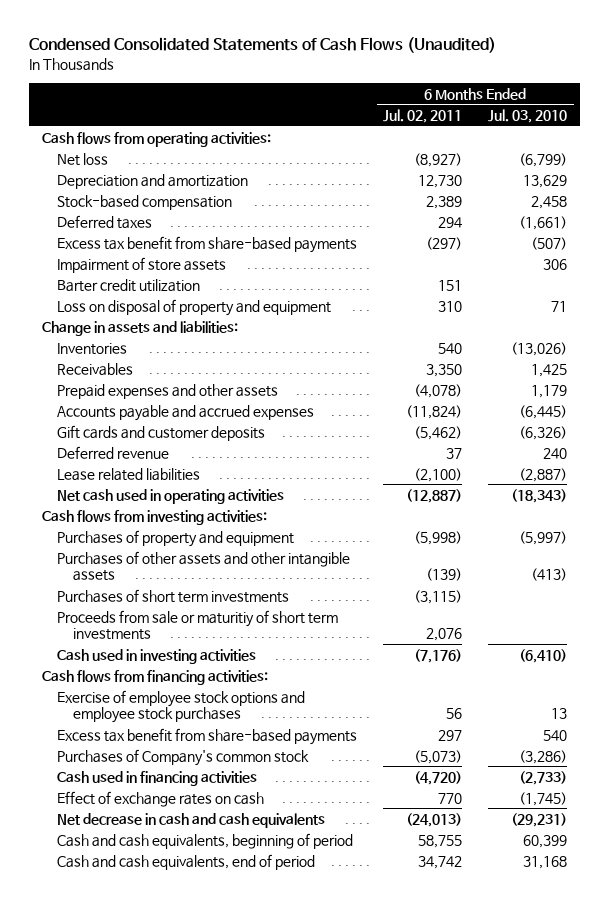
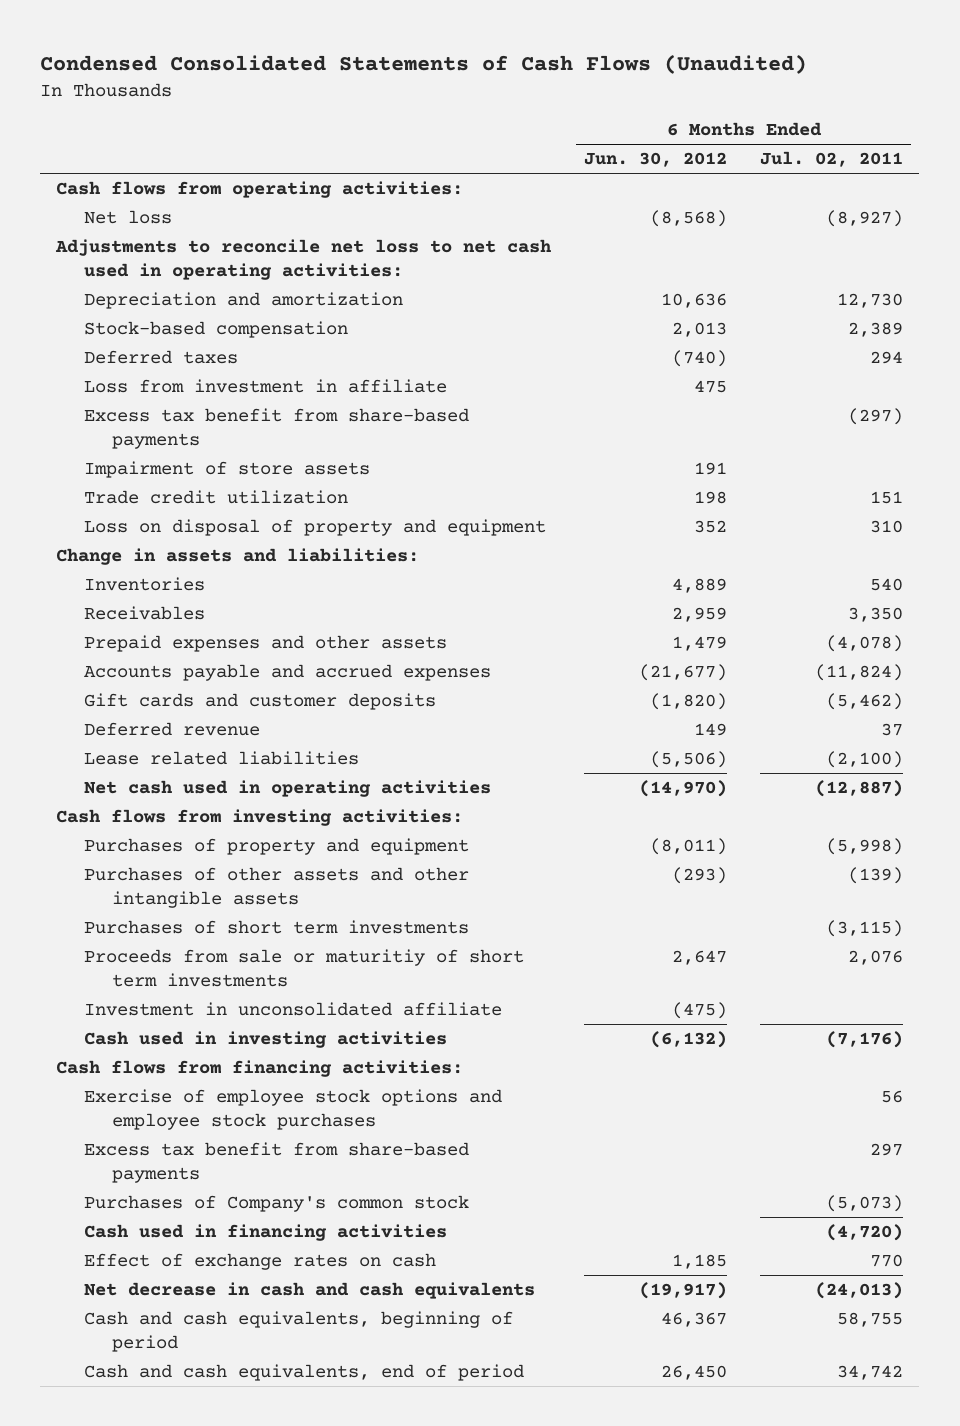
[488,108,568,123] Jul. 03, 2010 -> none
none -> [584,152,728,168] Jun. 30, 2012
none -> [55,239,553,280] Adjustments to reconcile net loss to net cash used in operating activities:
none -> [84,379,448,394] Loss from investment in affiliate
[57,278,201,292] Barter credit utilization -> [84,490,349,505] Trade credit utilization
none -> [84,1002,503,1017] Investment in unconsolidated affiliate

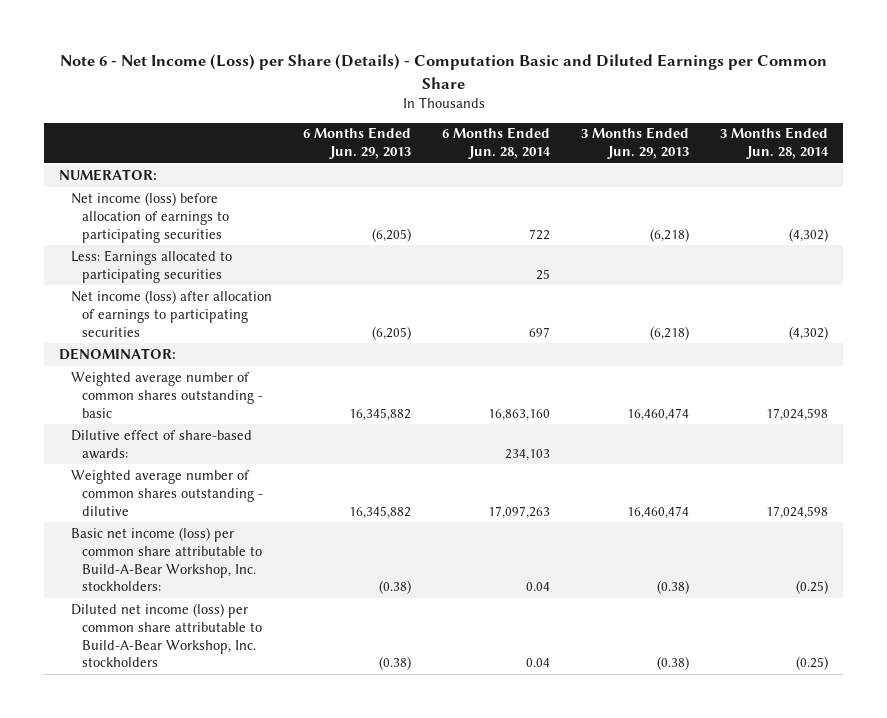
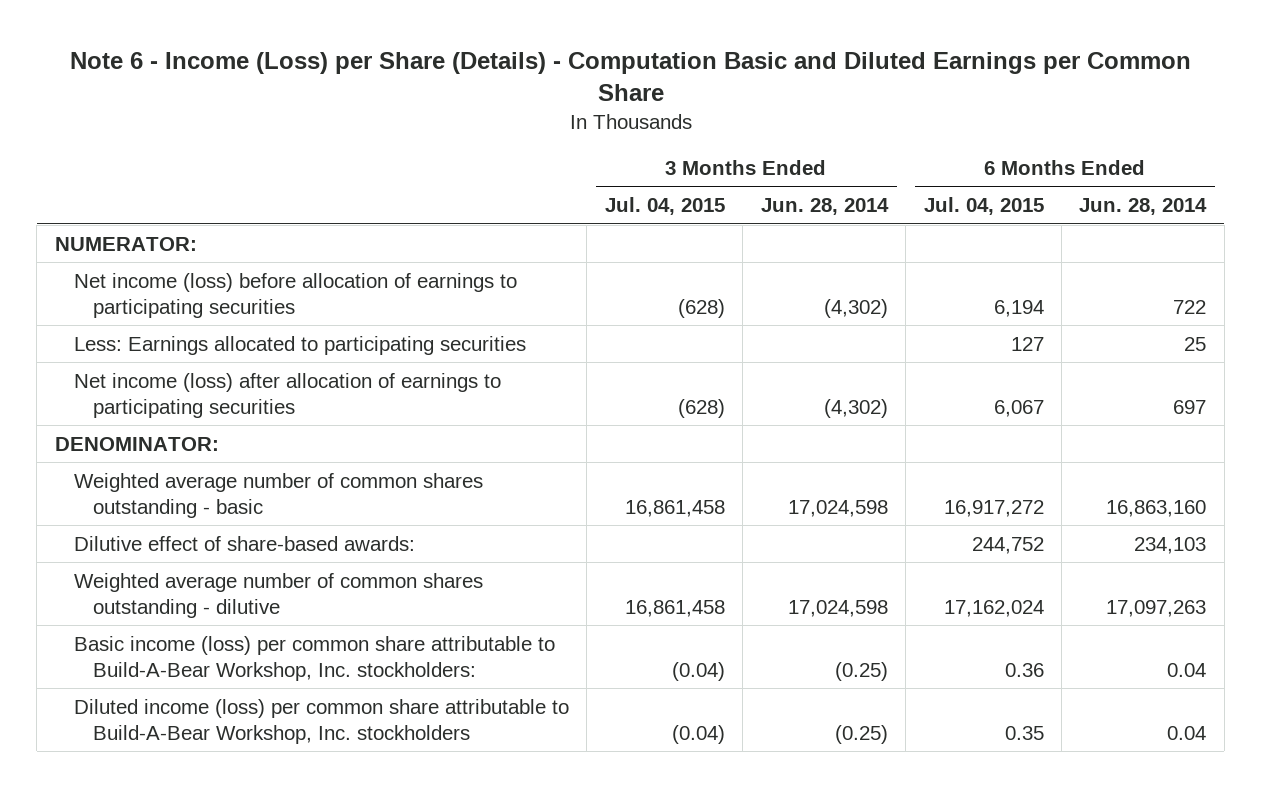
[59,54,827,89] Note 6 - Net Income (Loss) per Share (Details) - Computation Basic and Diluted Earnings per Common Share -> [69,51,1191,101] Note 6 - Income (Loss) per Share (Details) - Computation Basic and Diluted Earnings per Common Share
[302,127,411,160] 6 Months Ended Jun. 29, 2013 -> none
[580,127,689,160] 3 Months Ended Jun. 29, 2013 -> none
none -> [604,197,725,216] Jul. 04, 2015
none -> [923,197,1044,216] Jul. 04, 2015
[70,526,262,592] Basic net income (loss) per common share attributable to Build-A-Bear Workshop, Inc. stockholders: -> [74,635,556,681] Basic income (loss) per common share attributable to Build-A-Bear Workshop, Inc. stockholders:
[70,602,262,668] Diluted net income (loss) per common share attributable to Build-A-Bear Workshop, Inc. stockholders -> [74,698,570,744] Diluted income (loss) per common share attributable to Build-A-Bear Workshop, Inc. stockholders

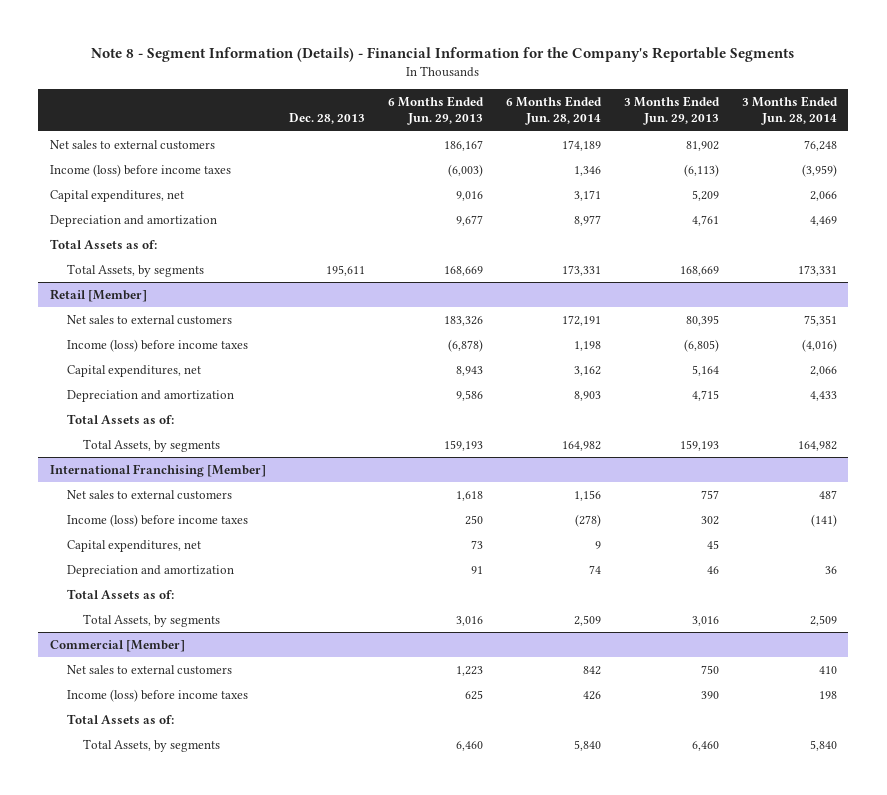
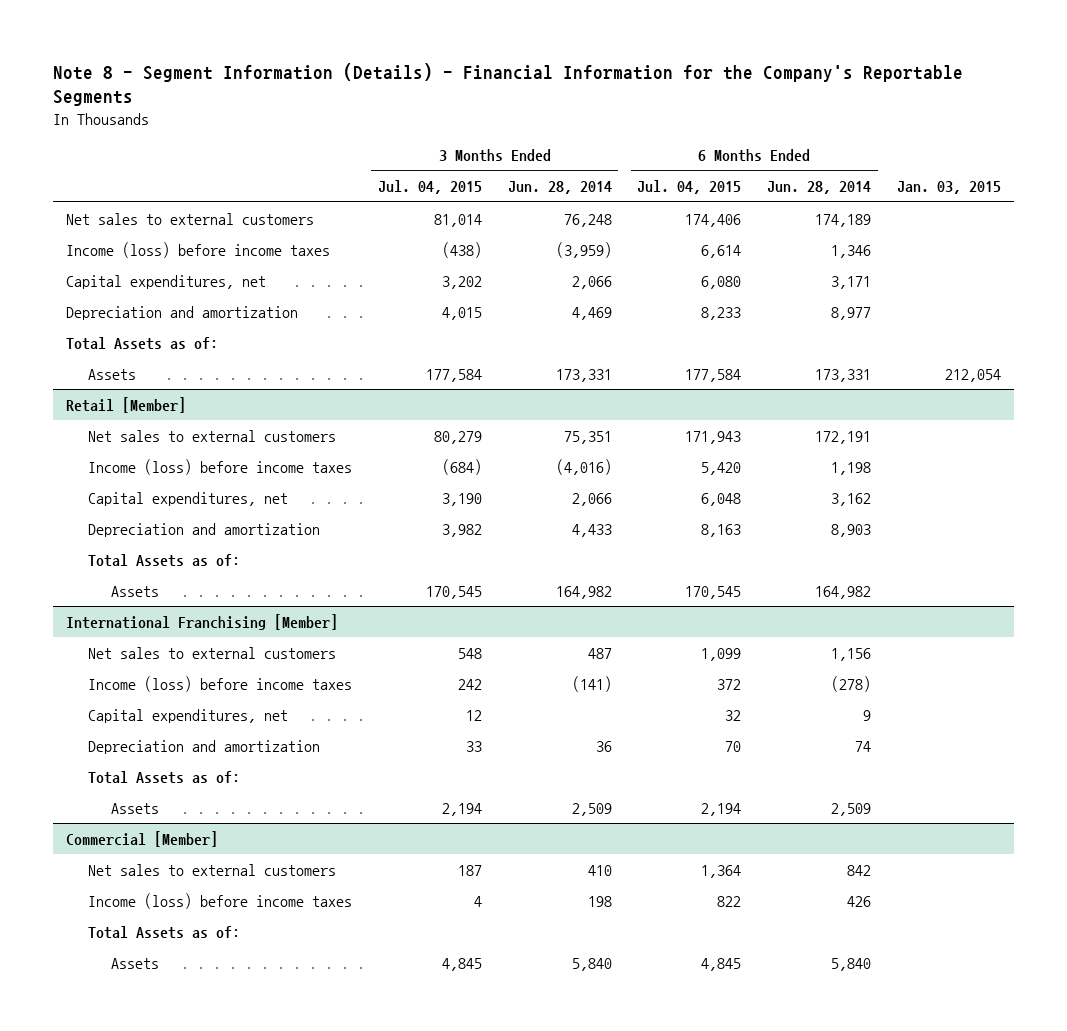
[288,113,365,125] Dec. 28, 2013 -> none
[387,95,484,126] 6 Months Ended Jun. 29, 2013 -> none
[623,95,720,126] 3 Months Ended Jun. 29, 2013 -> none
none -> [377,180,482,195] Jul. 04, 2015
none -> [637,180,742,195] Jul. 04, 2015
none -> [896,181,1001,195] Jan. 03, 2015
[66,263,204,277] Total Assets, by segments -> [88,368,137,380] Assets
[83,438,221,452] Total Assets, by segments -> [110,585,159,597] Assets
[83,613,221,627] Total Assets, by segments -> [110,802,159,814] Assets
[83,738,221,752] Total Assets, by segments -> [110,957,159,969] Assets

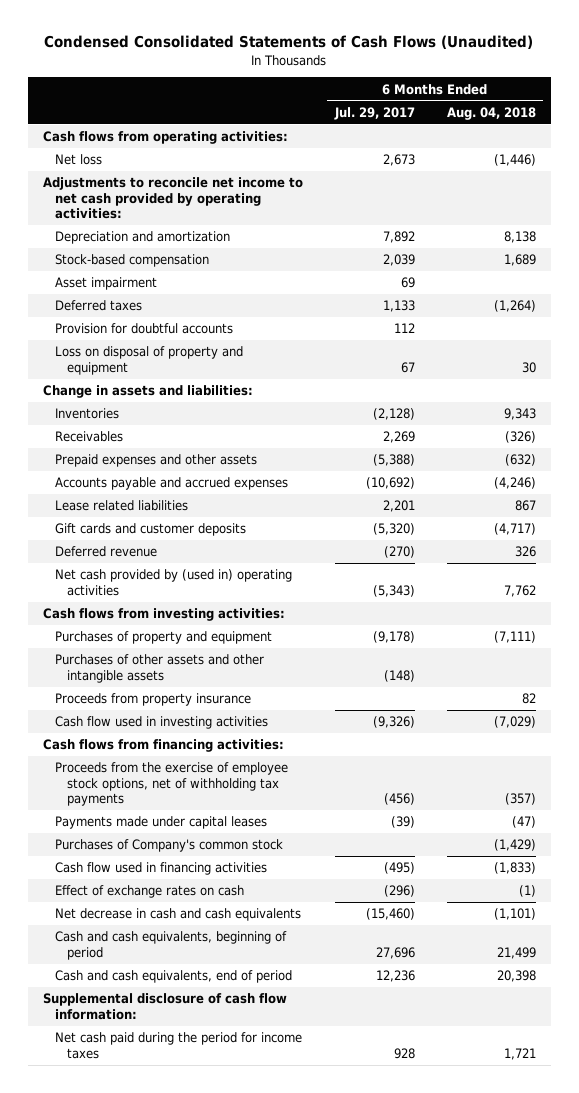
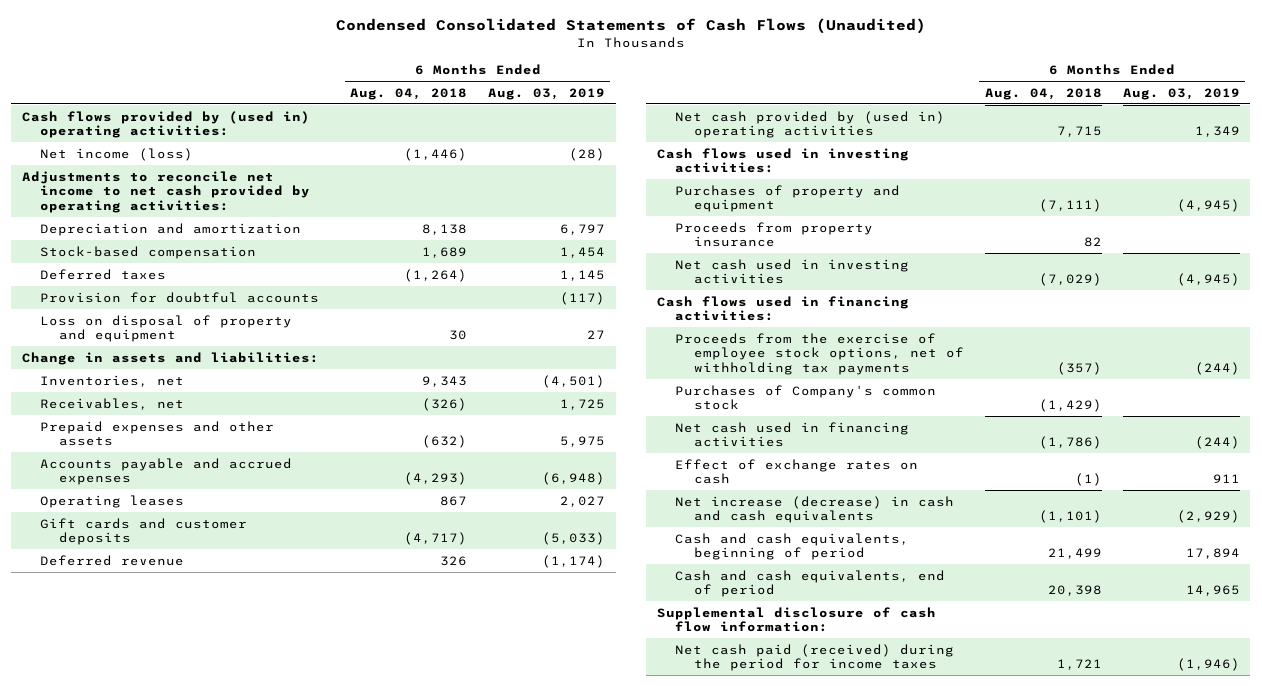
[333,106,415,120] Jul. 29, 2017 -> none
none -> [488,87,606,100] Aug. 03, 2019
[43,131,289,145] Cash flows from operating activities: -> [21,110,310,139] Cash flows provided by (used in) operating activities:
[55,154,103,166] Net loss -> [40,147,194,161] Net income (loss)
[55,277,158,291] Asset impairment -> none
[55,408,120,420] Inventories -> [40,374,185,387] Inventories, net
[55,431,124,443] Receivables -> [40,397,185,410] Receivables, net
[493,477,536,490] (4,246) -> [403,472,467,486] (4,293)
[55,500,189,512] Lease related liabilities -> [40,494,185,508] Operating leases
[503,584,536,597] 7,762 -> [1056,126,1102,138] 7,715
[43,608,286,622] Cash flows from investing activities: -> [656,147,909,174] Cash flows used in investing activities:
[55,654,265,683] Purchases of other assets and other intangible assets -> none
[55,716,269,730] Cash flow used in investing activities -> [675,258,910,285] Net cash used in investing activities
[43,739,285,753] Cash flows from financing activities: -> [656,295,909,322] Cash flows used in financing activities:
[55,816,268,830] Payments made under capital leases -> none
[55,862,268,876] Cash flow used in financing activities -> [675,421,910,448] Net cash used in financing activities
[493,862,536,875] (1,833) -> [1038,436,1102,450] (1,786)
[55,908,302,922] Net decrease in cash and cash equivalents -> [675,495,955,524] Net increase (decrease) in cash and cash equivalents
[55,1032,303,1059] Net cash paid during the period for income taxes -> [675,643,955,672] Net cash paid (received) during the period for income taxes

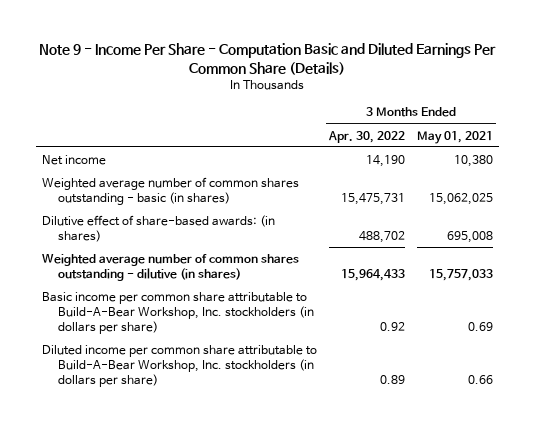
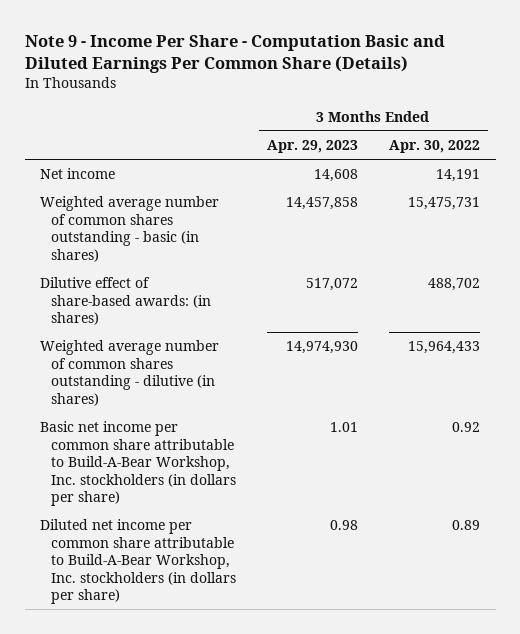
[416,130,493,144] May 01, 2021 -> none
none -> [266,140,358,154] Apr. 29, 2023
[365,154,405,167] 14,190 -> [435,169,480,183] 14,191
[41,291,315,334] Basic income per common share attributable to Build-A-Bear Workshop, Inc. stockholders (in dollars per share) -> [40,421,236,507] Basic net income per common share attributable to Build-A-Bear Workshop, Inc. stockholders (in dollars per share)
[41,344,317,387] Diluted income per common share attributable to Build-A-Bear Workshop, Inc. stockholders (in dollars per share) -> [40,519,236,605] Diluted net income per common share attributable to Build-A-Bear Workshop, Inc. stockholders (in dollars per share)

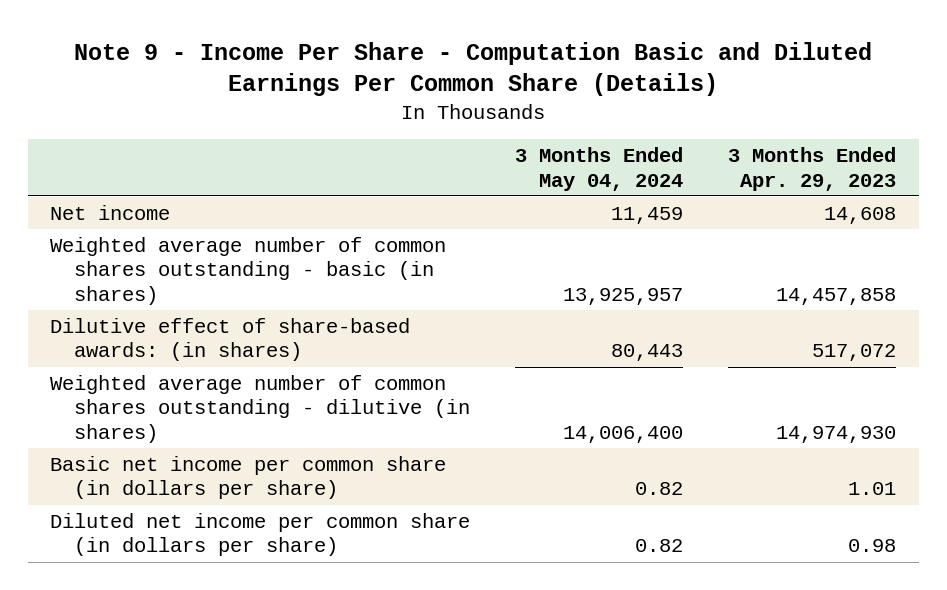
[388,140,480,154] Apr. 30, 2022 -> none
none -> [515,147,684,191] 3 Months Ended May 04, 2024
[40,421,236,507] Basic net income per common share attributable to Build-A-Bear Workshop, Inc. stockholders (in dollars per share) -> [50,455,447,500] Basic net income per common share (in dollars per share)
[40,519,236,605] Diluted net income per common share attributable to Build-A-Bear Workshop, Inc. stockholders (in dollars per share) -> [50,512,471,557] Diluted net income per common share (in dollars per share)

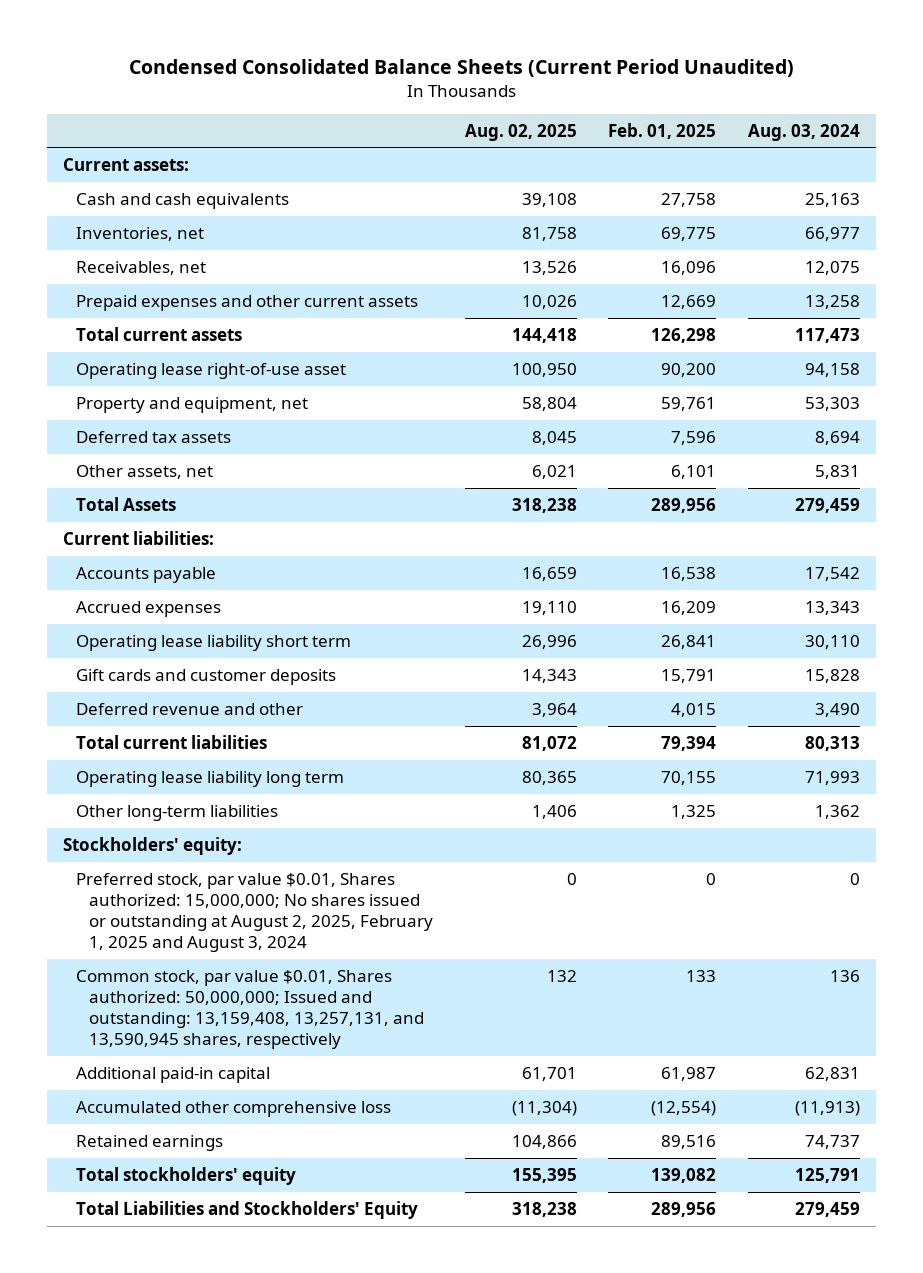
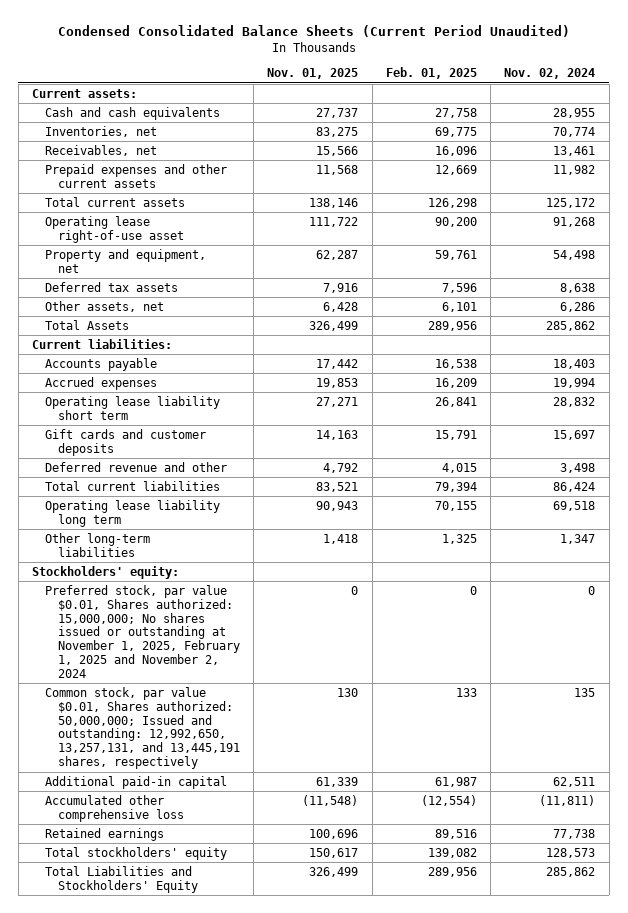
[464,123,577,141] Aug. 02, 2025 -> none
[747,123,860,141] Aug. 03, 2024 -> none
none -> [267,68,359,80] Nov. 01, 2025
none -> [504,68,596,80] Nov. 02, 2024
[75,872,433,953] Preferred stock, par value $0.01, Shares authorized: 15,000,000; No shares issued or outstanding at August 2, 2025, February 1, 2025 and August 3, 2024 -> [45,584,240,678] Preferred stock, par value $0.01, Shares authorized: 15,000,000; No shares issued or outstanding at November 1, 2025, February 1, 2025 and November 2, 2024
[75,969,424,1050] Common stock, par value $0.01, Shares authorized: 50,000,000; Issued and outstanding: 13,159,408, 13,257,131, and 13,590,945 shares, respectively -> [45,686,240,770] Common stock, par value $0.01, Shares authorized: 50,000,000; Issued and outstanding: 12,992,650, 13,257,131, and 13,445,191 shares, respectively

